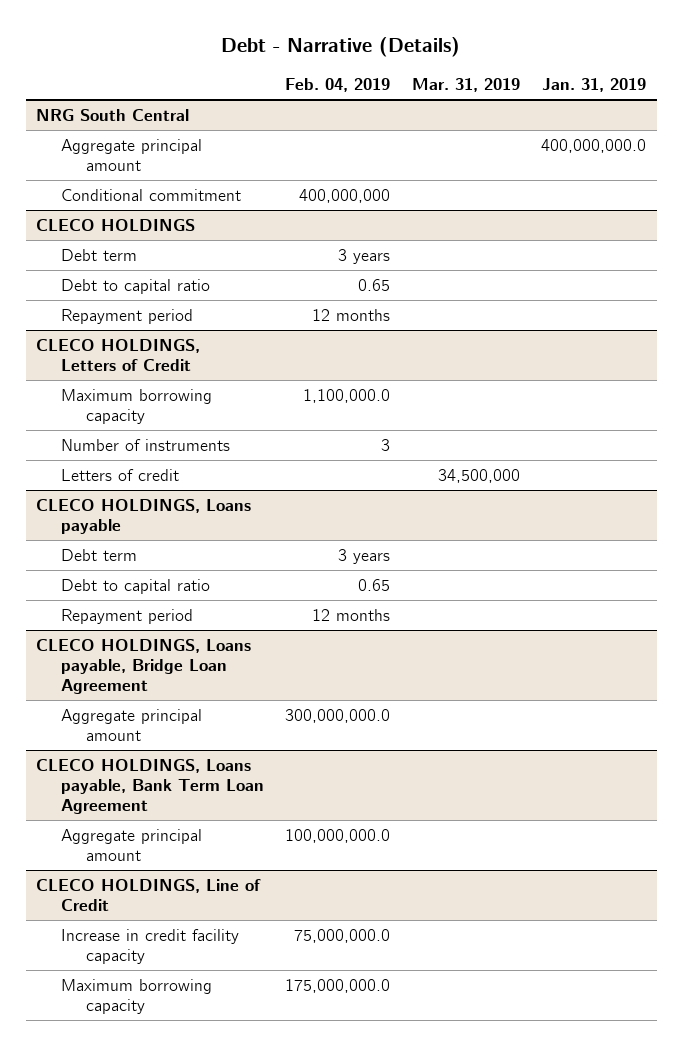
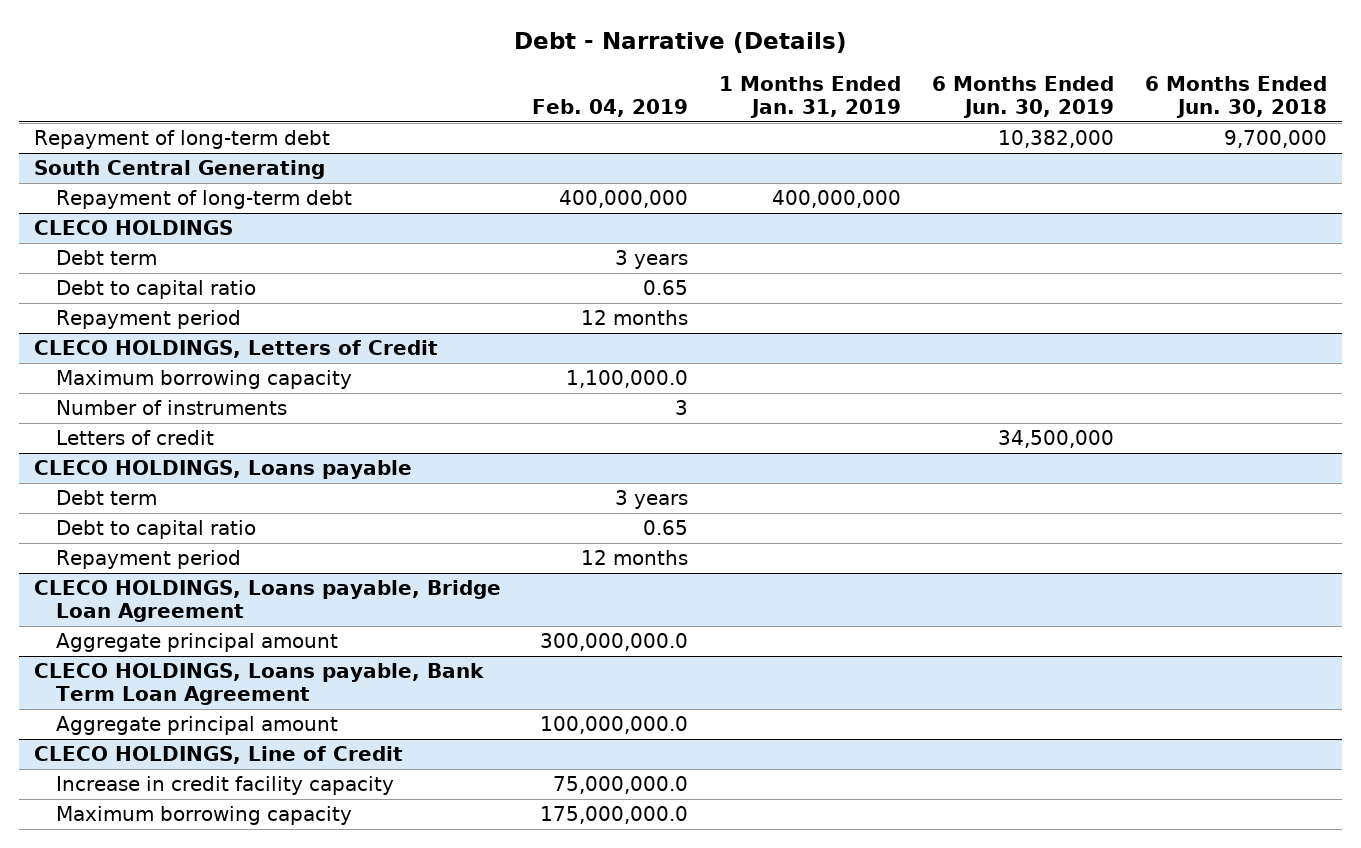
[411,78,520,93] Mar. 31, 2019 -> none
[542,78,647,93] Jan. 31, 2019 -> none
none -> [719,76,902,118] 1 Months Ended Jan. 31, 2019
none -> [931,76,1114,118] 6 Months Ended Jun. 30, 2019
none -> [1144,76,1327,118] 6 Months Ended Jun. 30, 2018
[60,138,202,172] Aggregate principal amount -> none
[60,188,241,201] Conditional commitment -> none
none -> [34,130,331,150] Repayment of long-term debt
[36,108,190,121] NRG South Central -> [34,160,326,180] South Central Generating
none -> [55,190,352,210] Repayment of long-term debt

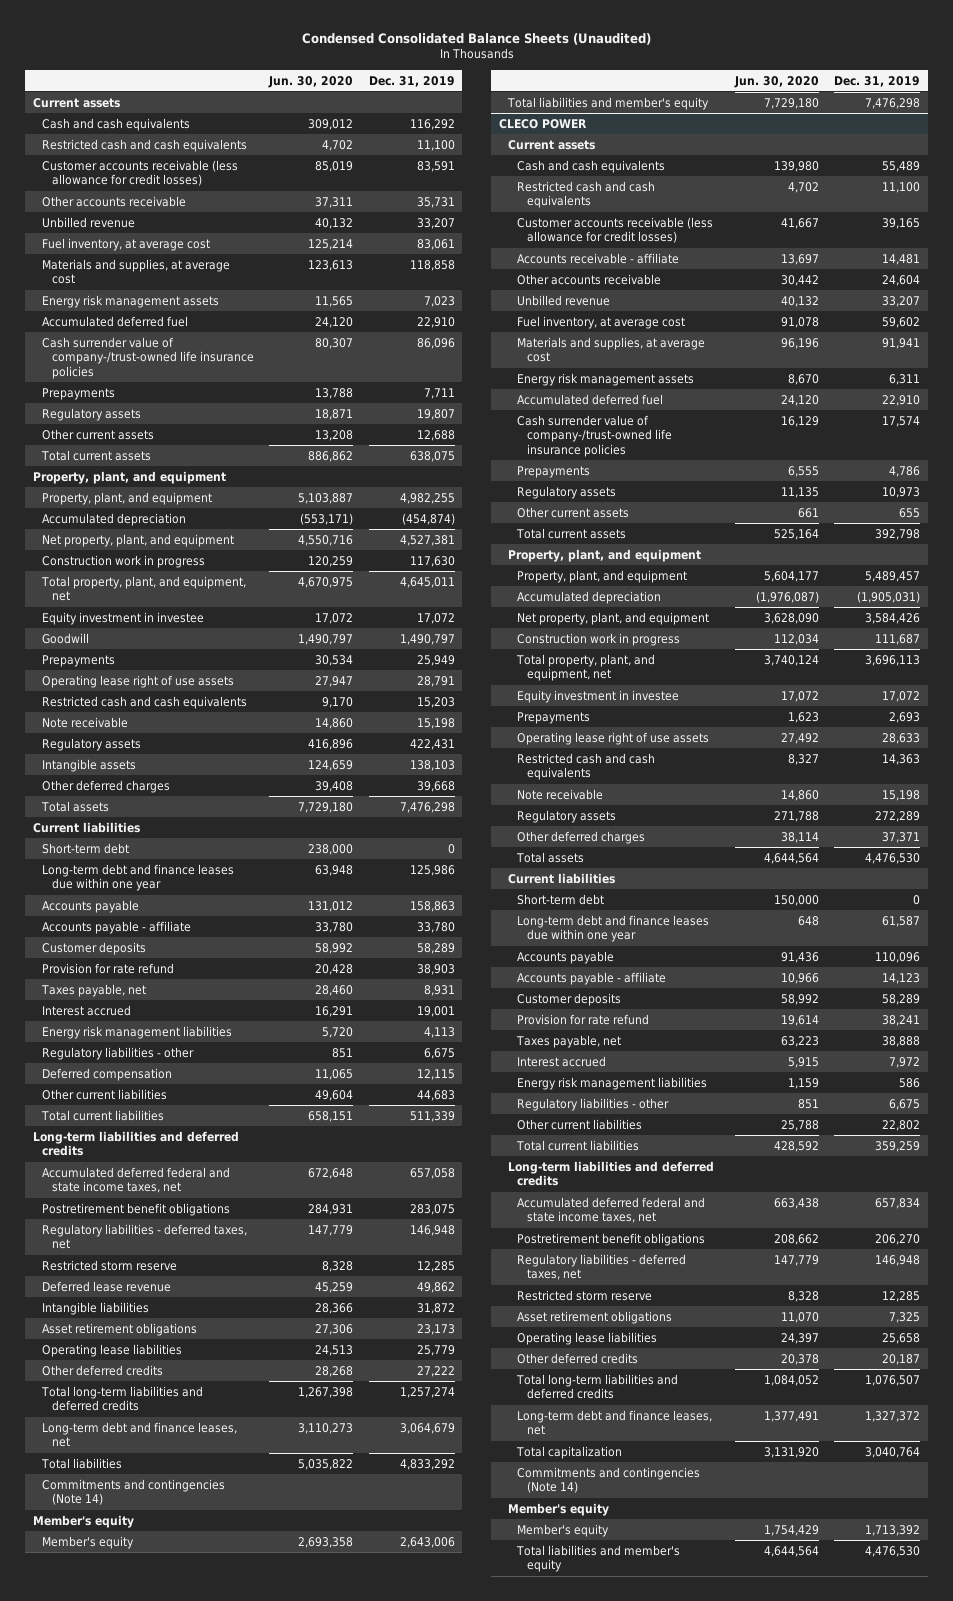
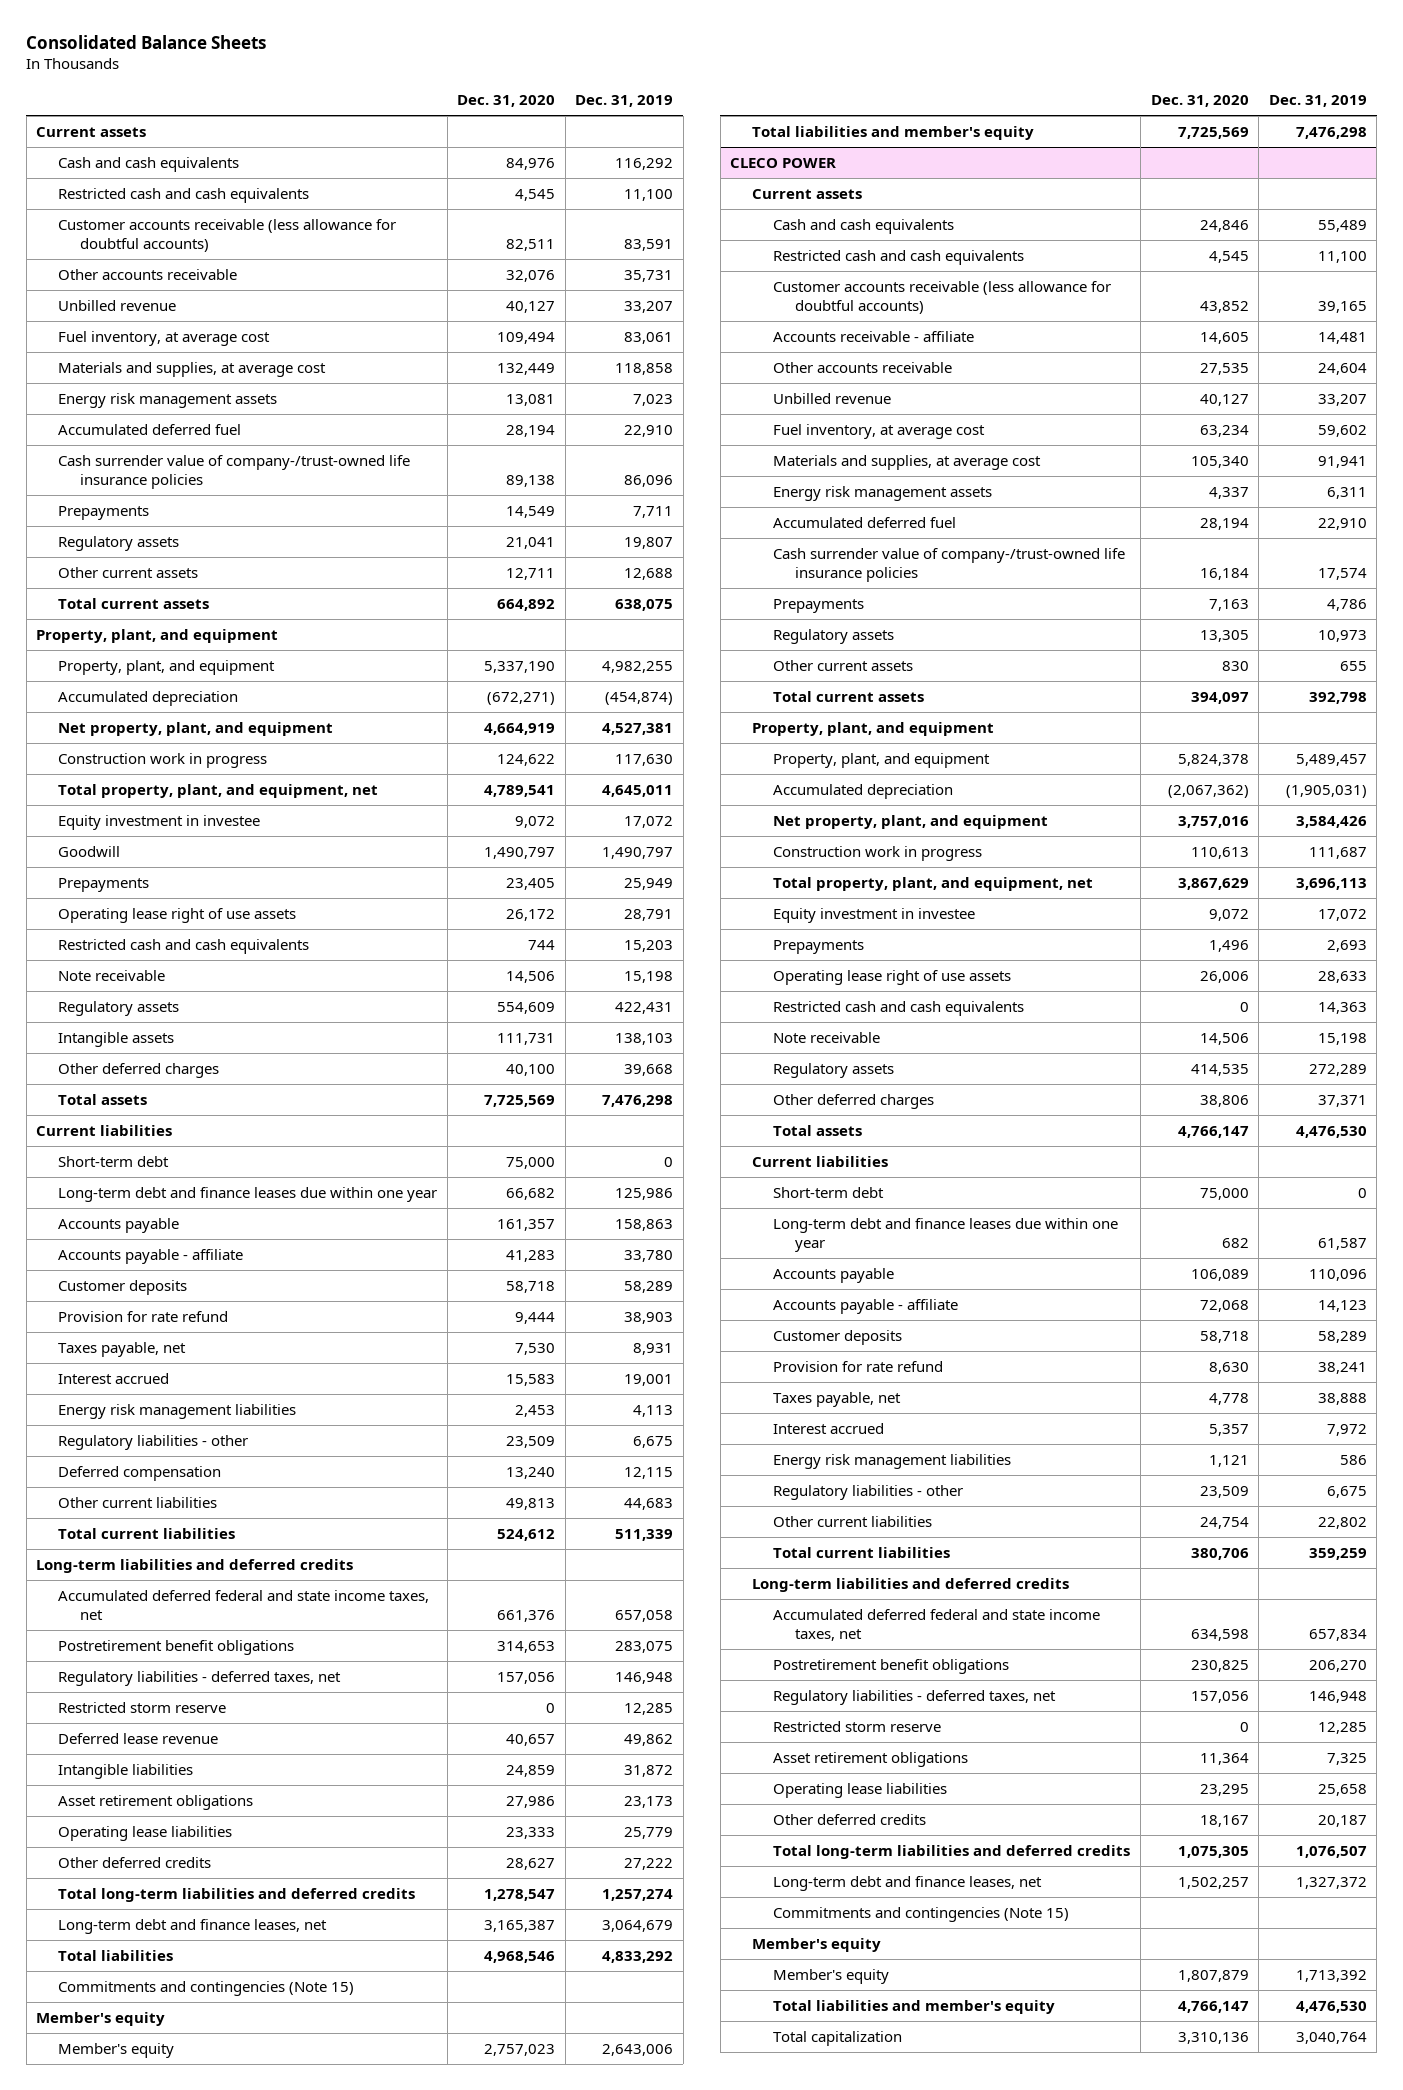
[301,32,651,45] Condensed Consolidated Balance Sheets (Unaudited) -> [26,35,267,50] Consolidated Balance Sheets
[268,75,354,88] Jun. 30, 2020 -> none
none -> [457,94,556,107] Dec. 31, 2020
[42,159,239,187] Customer accounts receivable (less allowance for credit losses) -> [58,218,397,252] Customer accounts receivable (less allowance for doubtful accounts)
[42,1478,226,1506] Commitments and contingencies (Note 14) -> [58,1980,355,1996] Commitments and contingencies (Note 15)
[517,216,714,244] Customer accounts receivable (less allowance for credit losses) -> [773,280,1112,314] Customer accounts receivable (less allowance for doubtful accounts)
[517,1466,701,1494] Commitments and contingencies (Note 14) -> [773,1906,1070,1922] Commitments and contingencies (Note 15)
[516,1445,623,1459] Total capitalization -> [773,2030,903,2046] Total capitalization

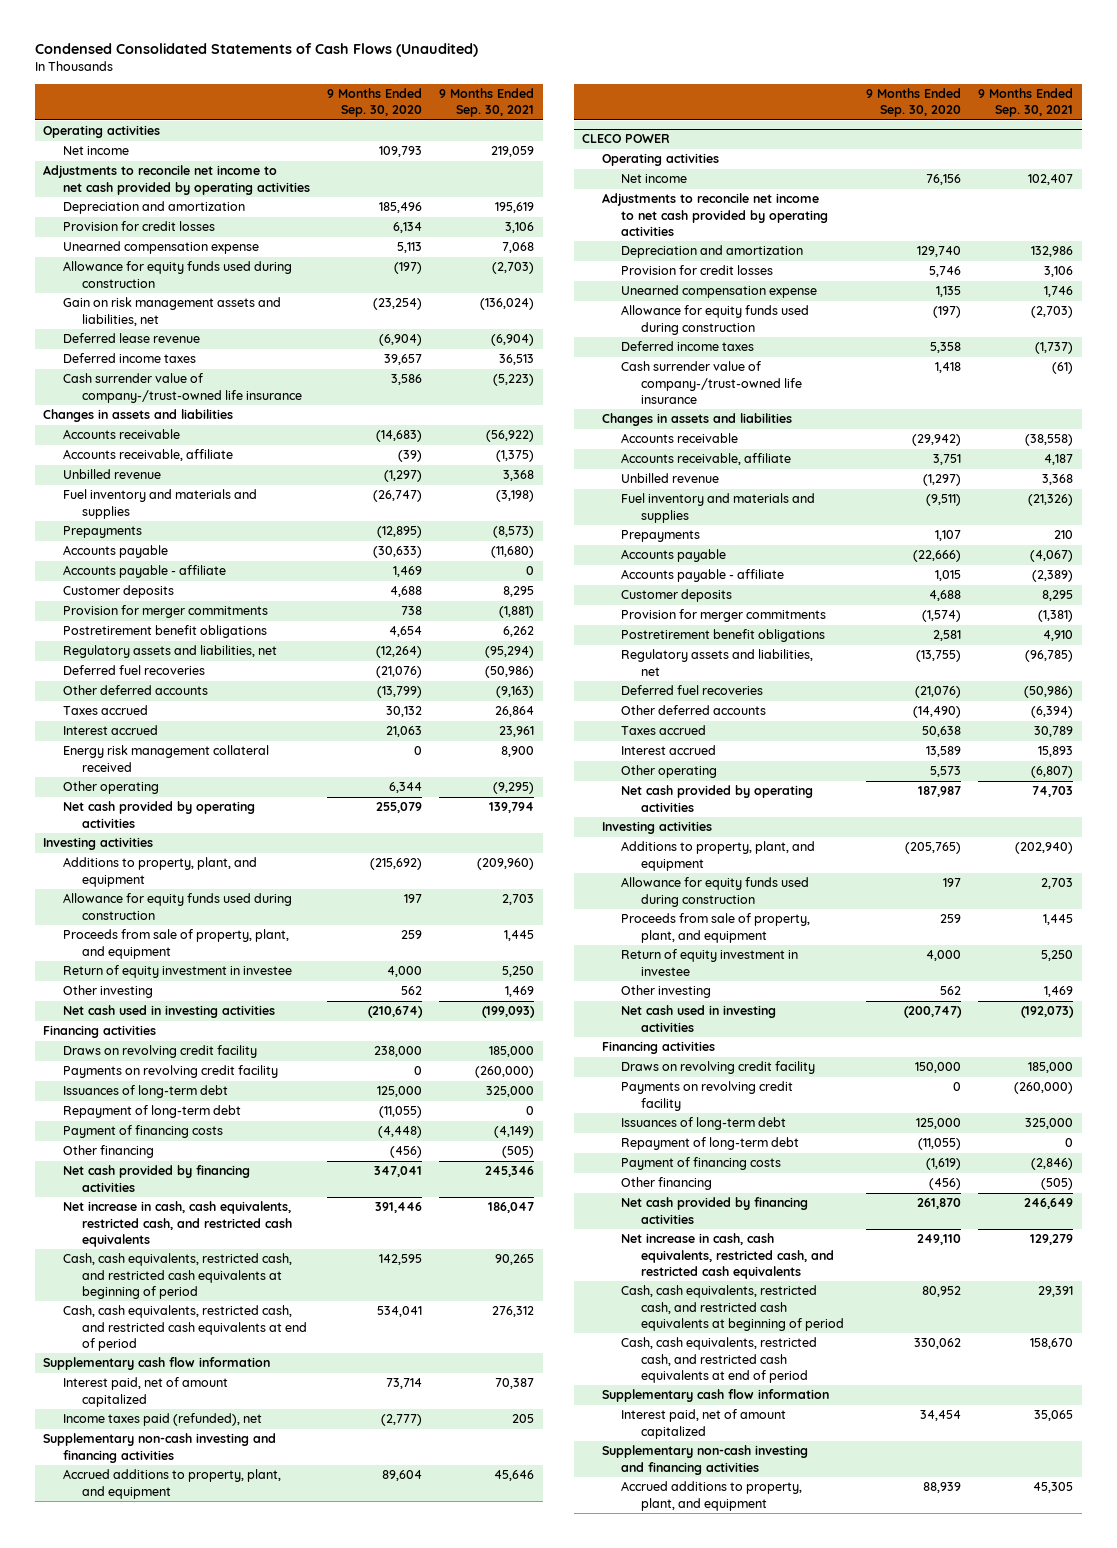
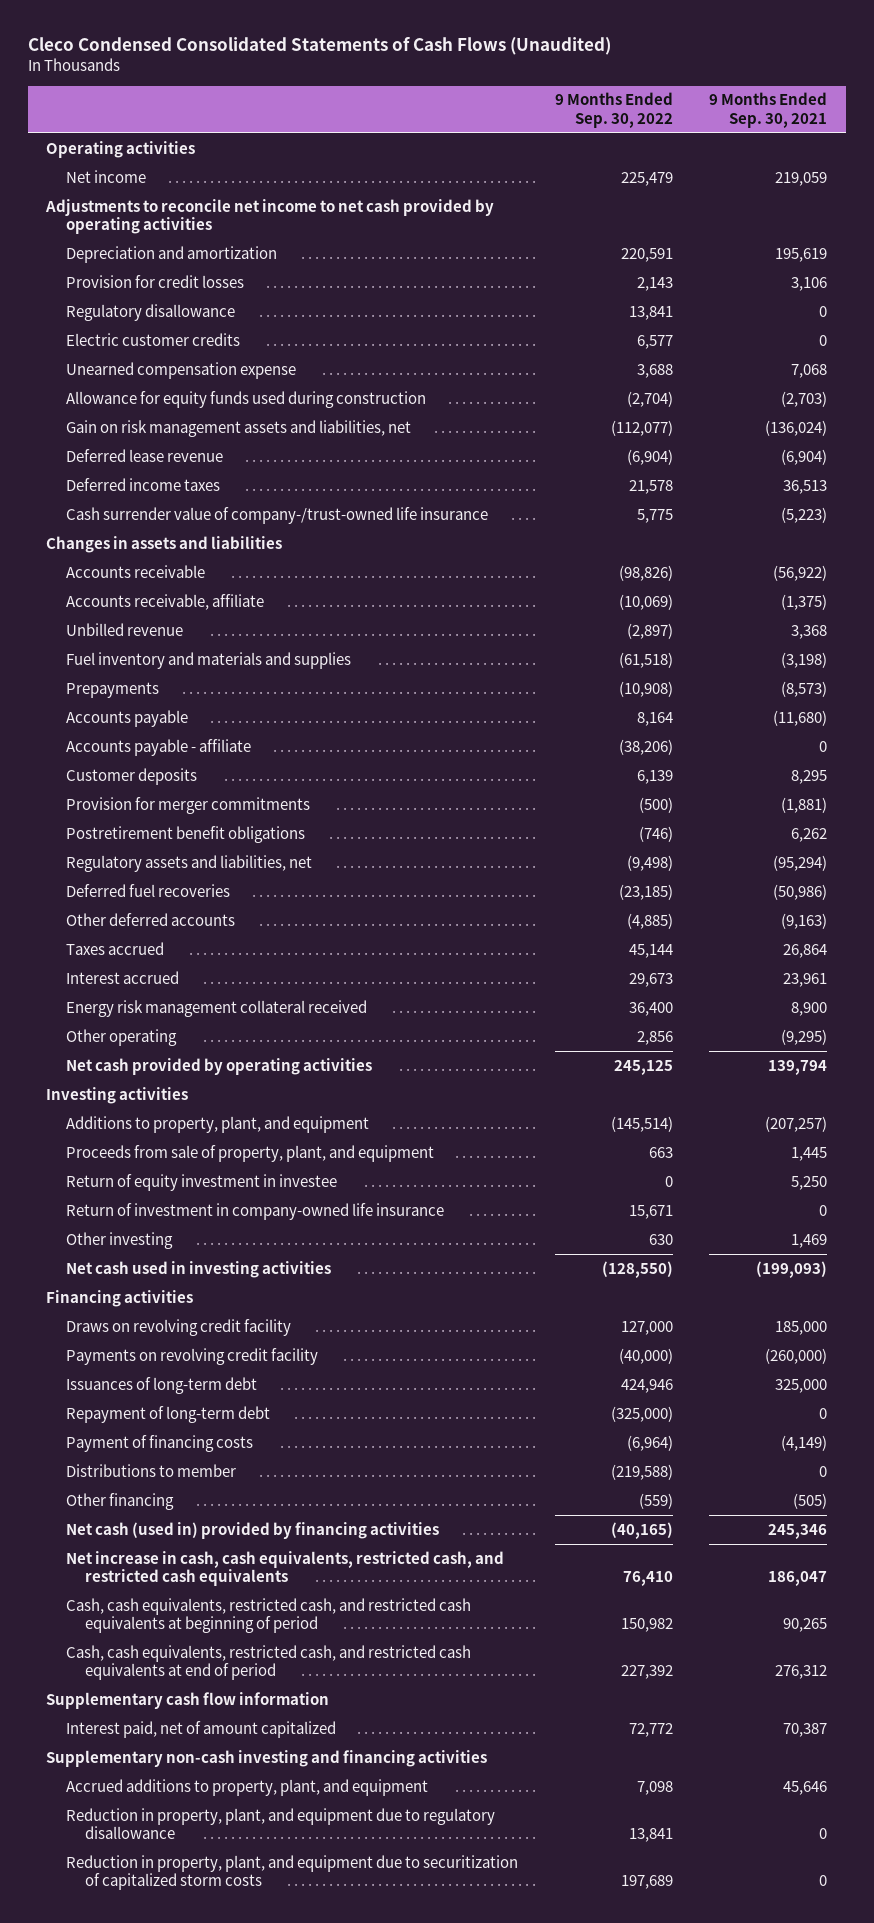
[34,43,478,58] Condensed Consolidated Statements of Cash Flows (Unaudited) -> [27,36,611,55] Cleco Condensed Consolidated Statements of Cash Flows (Unaudited)
[327,88,423,118] 9 Months Ended Sep. 30, 2020 -> none
none -> [554,92,673,128] 9 Months Ended Sep. 30, 2022
none -> [65,303,235,321] Regulatory disallowance
none -> [65,332,240,346] Electric customer credits
[62,893,292,920] Allowance for equity funds used during construction -> none
[477,858,535,871] (209,960) -> [765,1115,828,1132] (207,257)
none -> [65,1202,444,1220] Return of investment in company-owned life insurance
none -> [65,1463,236,1477] Distributions to member
[62,1165,250,1192] Net cash provided by financing activities -> [65,1521,439,1539] Net cash (used in) provided by financing activities
[62,1413,262,1427] Income taxes paid (refunded), net -> none
[582,134,671,144] CLECO POWER -> none
[601,153,719,167] Operating activities -> none
[621,174,688,184] Net income -> none
[601,193,829,236] Adjustments to reconcile net income to net cash provided by operating activities -> none
[621,245,804,259] Depreciation and amortization -> none
[621,265,774,276] Provision for credit losses -> none
[621,285,818,299] Unearned compensation expense -> none
[621,305,810,335] Allowance for equity funds used during construction -> none
[621,341,755,352] Deferred income taxes -> none
[621,361,802,404] Cash surrender value of company-/trust-owned life insurance -> none
[601,413,792,427] Changes in assets and liabilities -> none
[621,433,739,444] Accounts receivable -> none
[621,453,792,466] Accounts receivable, affiliate -> none
[621,473,720,484] Unbilled revenue -> none
[621,493,816,523] Fuel inventory and materials and supplies -> none
[621,530,701,543] Prepayments -> none
[621,549,727,563] Accounts payable -> none
[621,569,785,583] Accounts payable - affiliate -> none
[621,589,733,603] Customer deposits -> none
[621,609,827,623] Provision for merger commitments -> none
[621,629,826,643] Postretirement benefit obligations -> none
[621,649,814,676] Regulatory assets and liabilities, net -> none
[621,685,764,696] Deferred fuel recoveries -> none
[621,705,767,716] Other deferred accounts -> none
[621,725,707,736] Taxes accrued -> none
[621,745,717,756] Interest accrued -> none
[621,765,718,779] Other operating -> none
[621,785,814,812] Net cash provided by operating activities -> none
[601,821,712,835] Investing activities -> none
[621,841,816,871] Additions to property, plant, and equipment -> none
[621,877,810,907] Allowance for equity funds used during construction -> none
[621,913,811,943] Proceeds from sale of property, plant, and equipment -> none
[621,949,799,976] Return of equity investment in investee -> none
[621,985,712,999] Other investing -> none
[621,1005,777,1032] Net cash used in investing activities -> none
[601,1041,715,1055] Financing activities -> none
[621,1061,816,1075] Draws on revolving credit facility -> none
[621,1081,794,1111] Payments on revolving credit facility -> none
[621,1117,787,1131] Issuances of long-term debt -> none
[621,1137,800,1151] Repayment of long-term debt -> none
[621,1157,782,1171] Payment of financing costs -> none
[621,1177,713,1191] Other financing -> none
[621,1197,809,1224] Net cash provided by financing activities -> none
[621,1233,834,1279] Net increase in cash, cash equivalents, restricted cash, and restricted cash equivalents -> none
[621,1285,844,1331] Cash, cash equivalents, restricted cash, and restricted cash equivalents at beginning of period -> none
[621,1337,818,1383] Cash, cash equivalents, restricted cash, and restricted cash equivalents at end of period -> none
[601,1389,829,1403] Supplementary cash flow information -> none
[621,1409,787,1439] Interest paid, net of amount capitalized -> none
[601,1445,808,1475] Supplementary non-cash investing and financing activities -> none
[621,1481,803,1511] Accrued additions to property, plant, and equipment -> none
none -> [65,1807,495,1839] Reduction in property, plant, and equipment due to regulatory disallowance
none -> [65,1854,518,1890] Reduction in property, plant, and equipment due to securitization of capitalized storm costs

